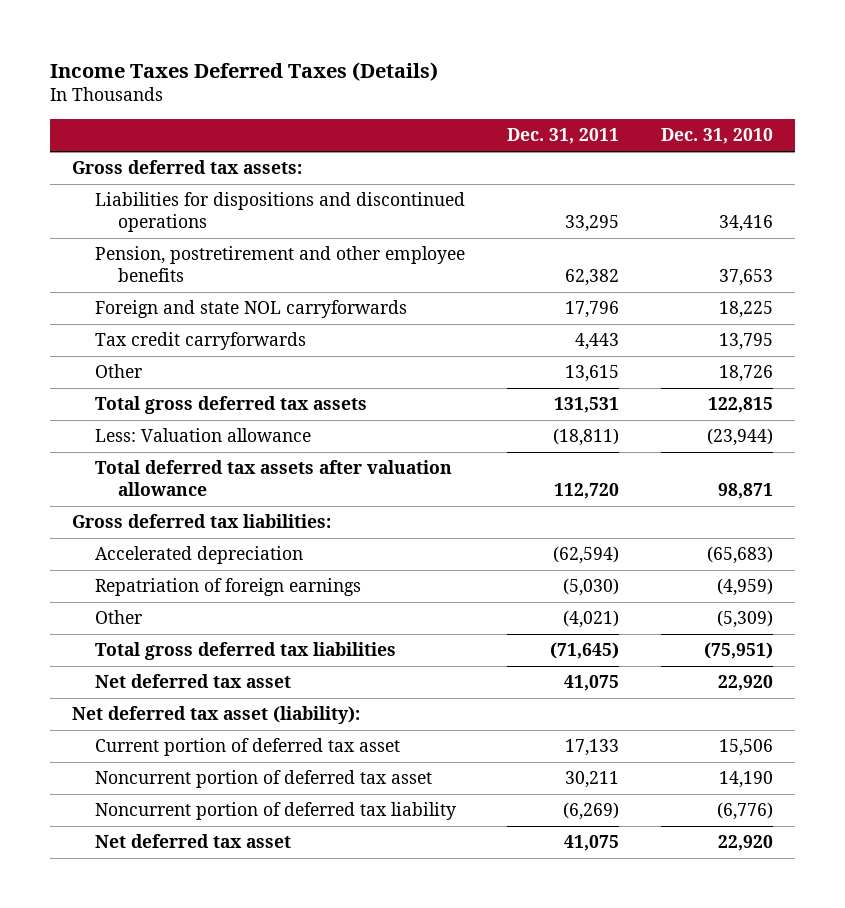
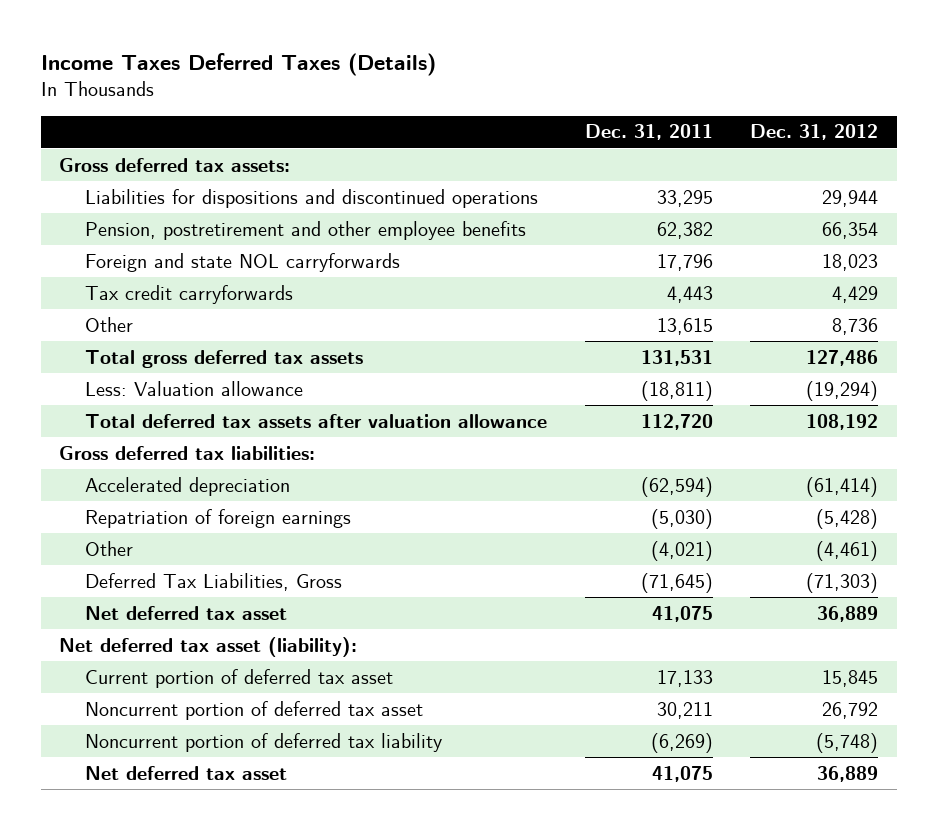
[661,128,774,145] Dec. 31, 2010 -> none
none -> [750,124,879,141] Dec. 31, 2012
[94,642,396,661] Total gross deferred tax liabilities -> [85,572,343,591] Deferred Tax Liabilities, Gross

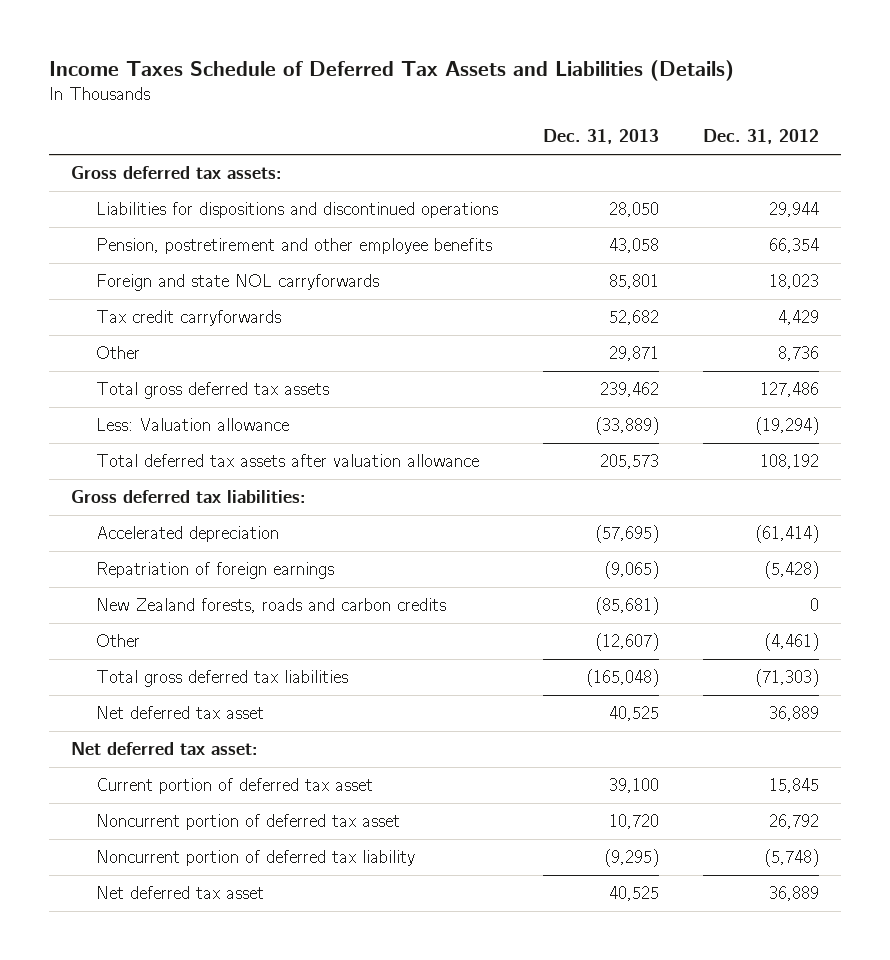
[40,53,436,77] Income Taxes Deferred Taxes (Details) -> [48,60,734,82] Income Taxes Schedule of Deferred Tax Assets and Liabilities (Details)
[584,124,713,141] Dec. 31, 2011 -> none
none -> [542,129,659,145] Dec. 31, 2013
none -> [96,598,447,614] New Zealand forests, roads and carbon credits
[85,572,343,591] Deferred Tax Liabilities, Gross -> [96,670,349,688] Total gross deferred tax liabilities
[59,636,358,657] Net deferred tax asset (liability): -> [70,742,258,756] Net deferred tax asset:

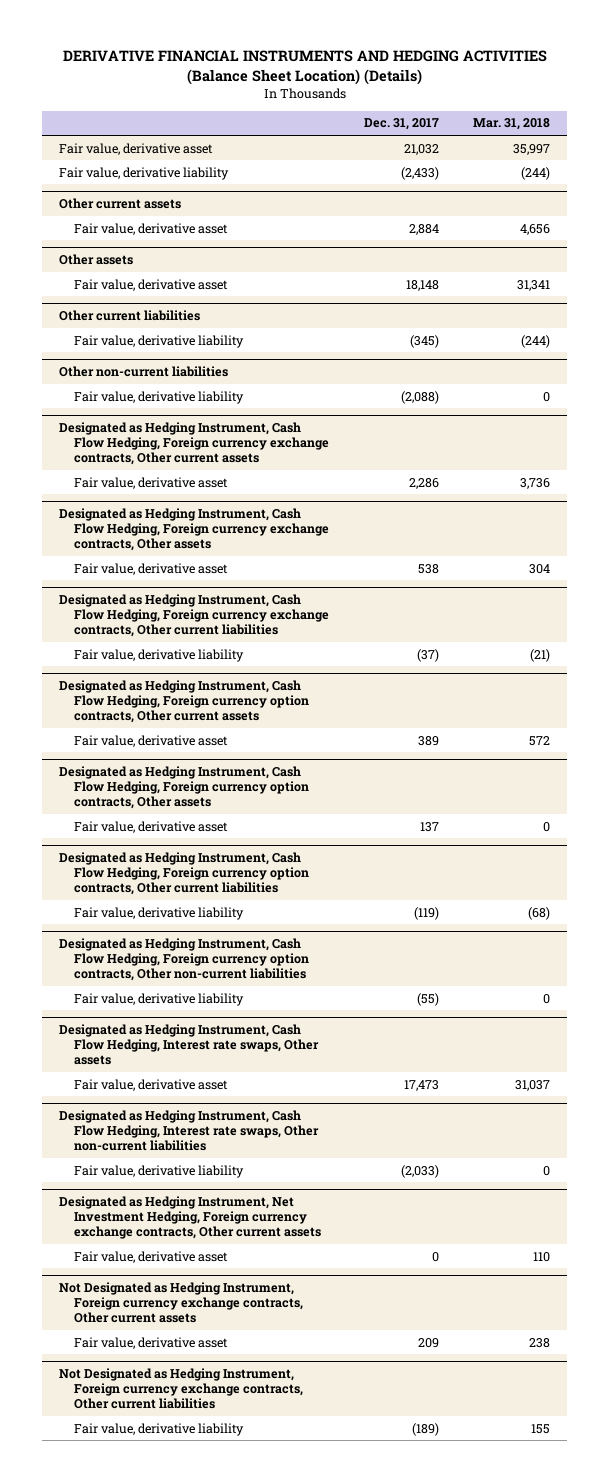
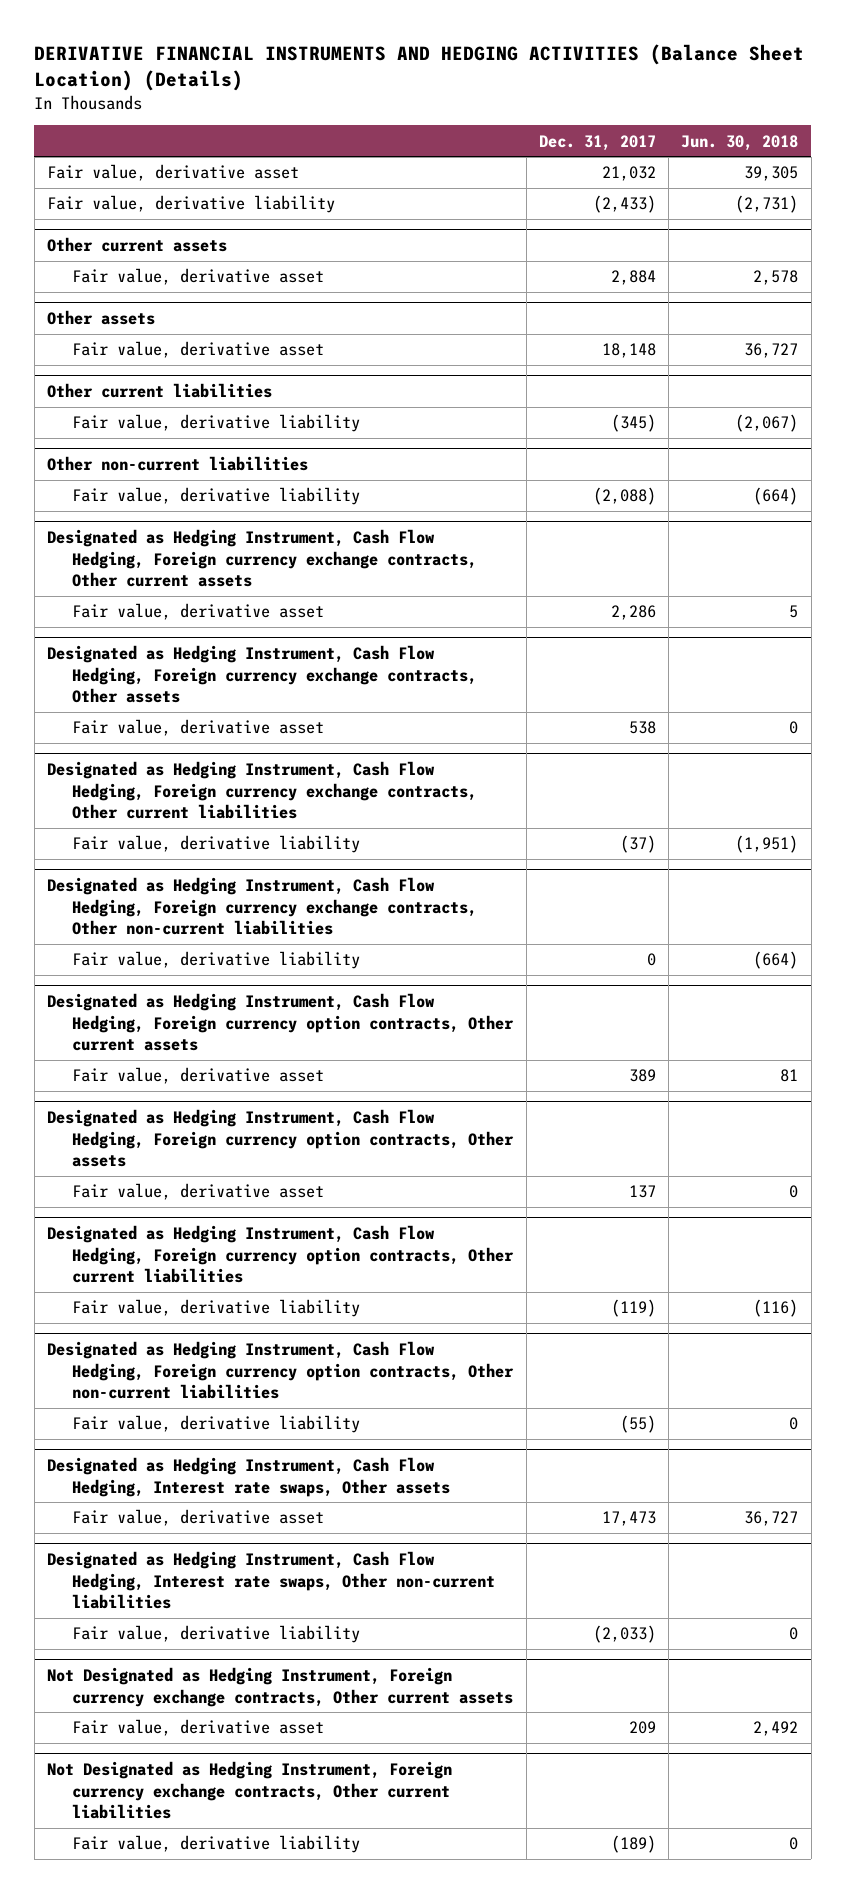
[473,118,551,131] Mar. 31, 2018 -> none
none -> [681,134,799,151] Jun. 30, 2018
none -> [47,877,478,936] Designated as Hedging Instrument, Cash Flow Hedging, Foreign currency exchange contracts, Other non-current liabilities
none -> [72,951,361,970] Fair value, derivative liability
[59,1196,322,1240] Designated as Hedging Instrument, Net Investment Hedging, Foreign currency exchange contracts, Other current assets -> none
[74,1250,229,1263] Fair value, derivative asset -> none

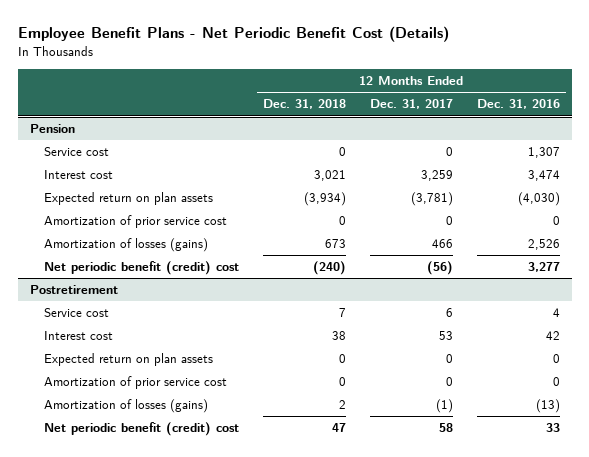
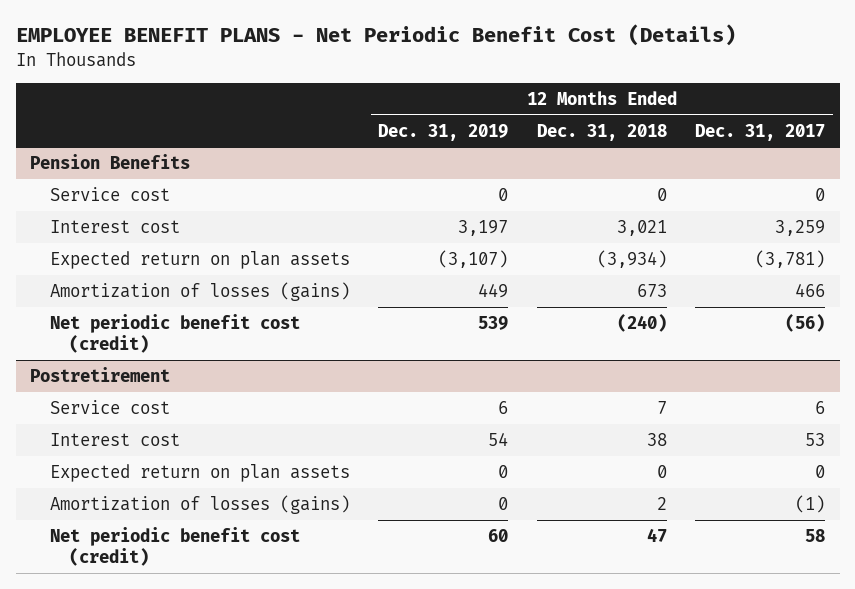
[17,25,449,42] Employee Benefit Plans - Net Periodic Benefit Cost (Details) -> [15,24,736,47] EMPLOYEE BENEFIT PLANS - Net Periodic Benefit Cost (Details)
[476,99,560,110] Dec. 31, 2016 -> none
none -> [378,123,509,141] Dec. 31, 2019
[29,124,75,134] Pension -> [30,153,191,169] Pension Benefits
[44,215,228,229] Amortization of prior service cost -> none
[44,261,240,276] Net periodic benefit (credit) cost -> [49,313,300,353] Net periodic benefit cost (credit)
[44,376,228,390] Amortization of prior service cost -> none
[44,422,240,437] Net periodic benefit (credit) cost -> [49,526,300,566] Net periodic benefit cost (credit)

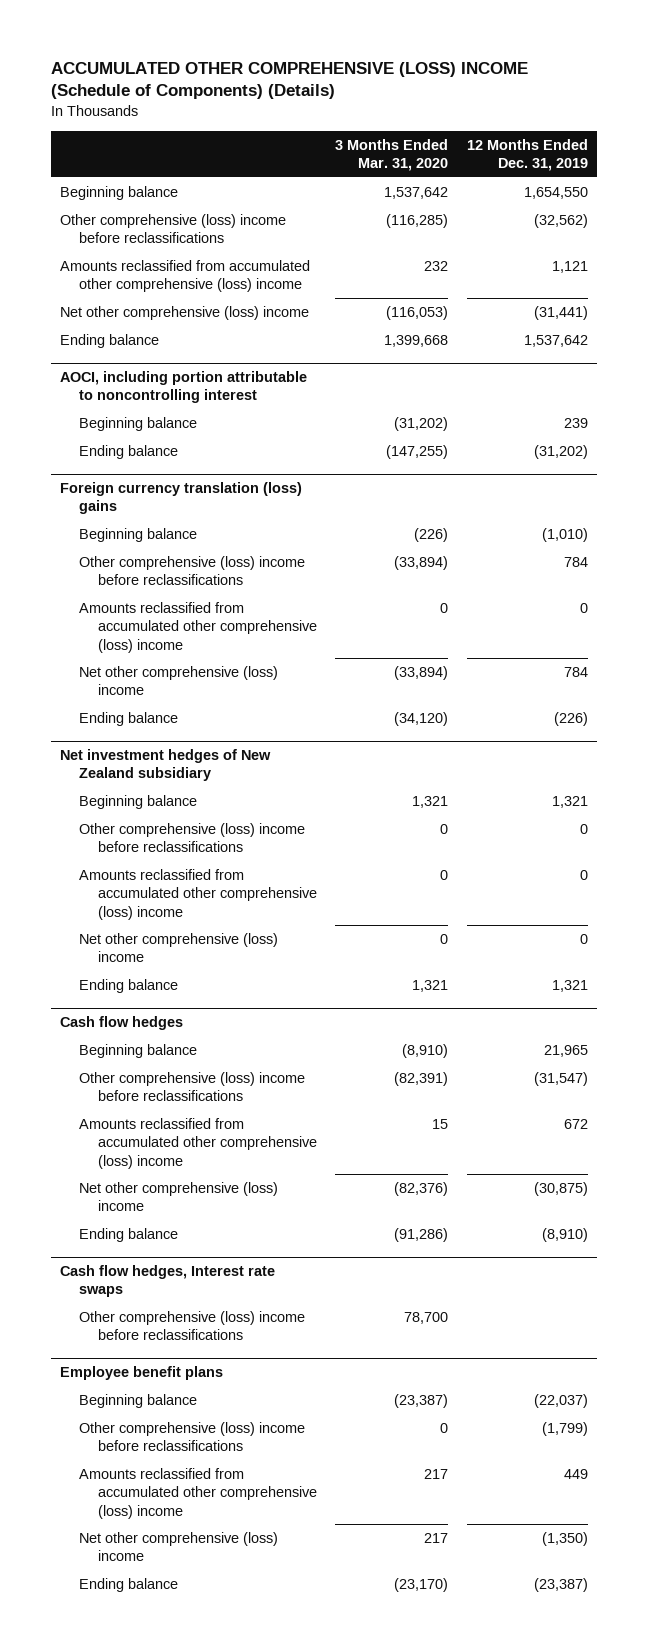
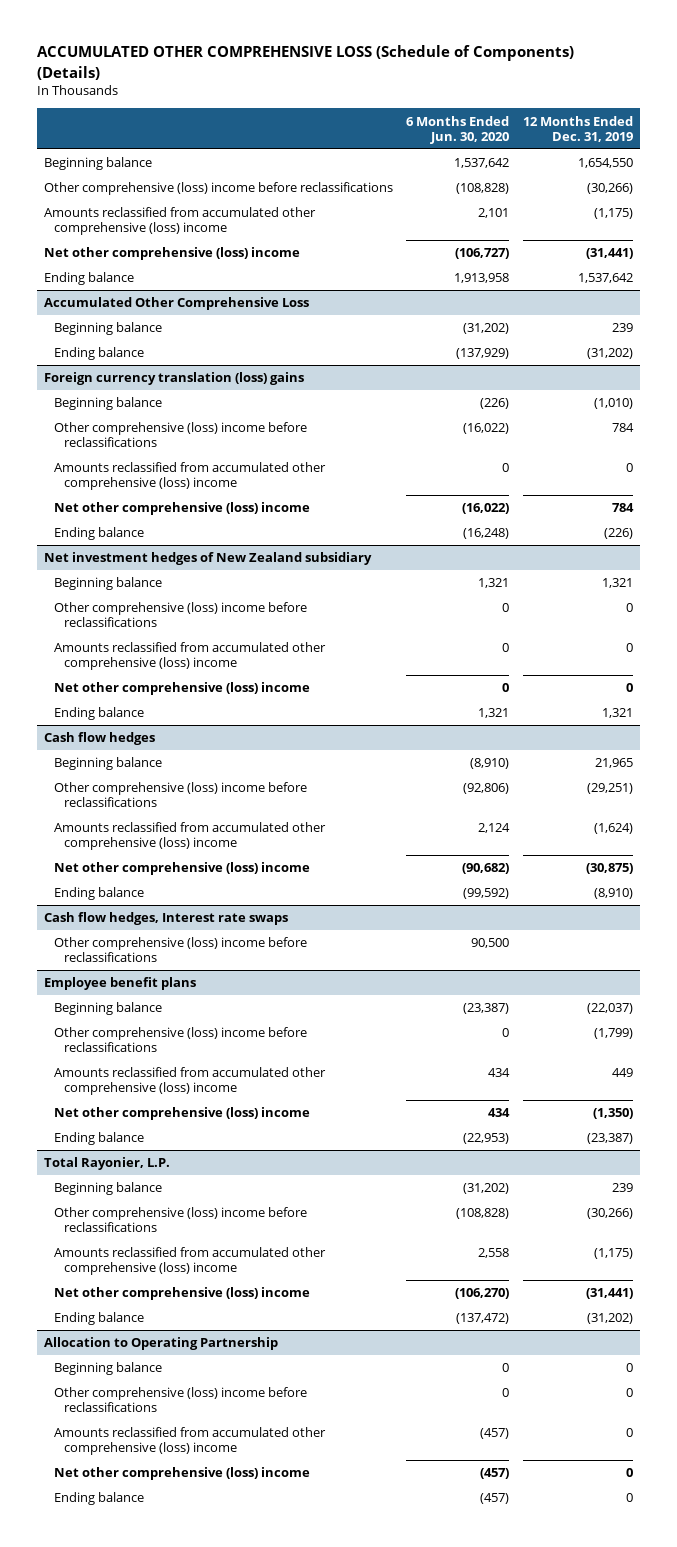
[51,61,529,100] ACCUMULATED OTHER COMPREHENSIVE (LOSS) INCOME (Schedule of Components) (Details) -> [37,45,575,80] ACCUMULATED OTHER COMPREHENSIVE LOSS (Schedule of Components) (Details)
[335,138,449,171] 3 Months Ended Mar. 31, 2020 -> none
none -> [406,115,510,144] 6 Months Ended Jun. 30, 2020
[533,213,588,228] (32,562) -> [586,183,633,195] (30,266)
[551,260,588,273] 1,121 -> [593,208,633,220] (1,175)
[60,371,308,404] AOCI, including portion attributable to noncontrolling interest -> none
none -> [43,297,309,311] Accumulated Other Comprehensive Loss
[533,1071,588,1086] (31,547) -> [586,783,633,795] (29,251)
[563,1118,588,1129] 672 -> [593,823,633,835] (1,624)
none -> [43,1157,170,1171] Total Rayonier, L.P.
none -> [53,1182,162,1196] Beginning balance
none -> [53,1207,307,1233] Other comprehensive (loss) income before reclassifications
none -> [53,1247,326,1276] Amounts reclassified from accumulated other comprehensive (loss) income
none -> [53,1287,310,1301] Net other comprehensive (loss) income
none -> [53,1312,144,1326] Ending balance
none -> [43,1337,278,1351] Allocation to Operating Partnership
none -> [53,1362,162,1376] Beginning balance
none -> [53,1387,307,1413] Other comprehensive (loss) income before reclassifications
none -> [53,1427,326,1456] Amounts reclassified from accumulated other comprehensive (loss) income
none -> [53,1467,310,1481] Net other comprehensive (loss) income
none -> [53,1492,144,1506] Ending balance

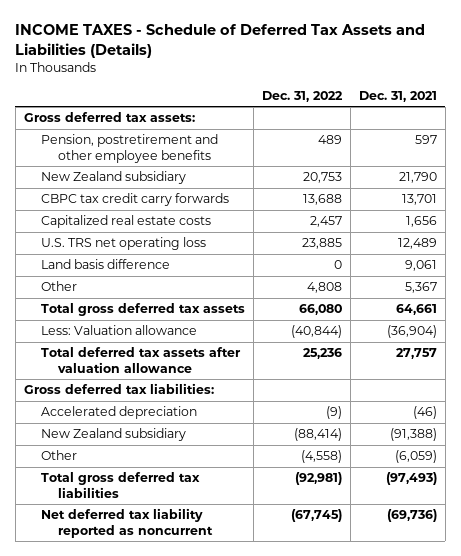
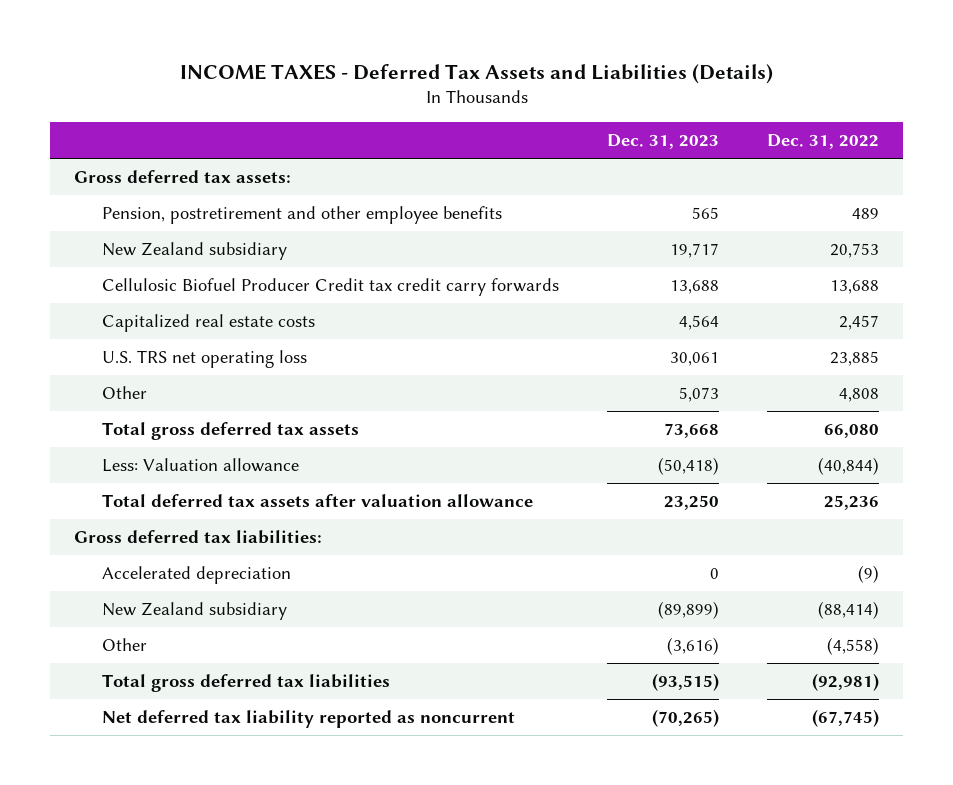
[15,23,426,58] INCOME TAXES - Schedule of Deferred Tax Assets and Liabilities (Details) -> [179,63,773,84] INCOME TAXES - Deferred Tax Assets and Liabilities (Details)
[358,90,437,102] Dec. 31, 2021 -> none
none -> [607,133,720,149] Dec. 31, 2023
[40,193,229,207] CBPC tax credit carry forwards -> [102,278,560,297] Cellulosic Biofuel Producer Credit tax credit carry forwards
[40,259,170,270] Land basis difference -> none

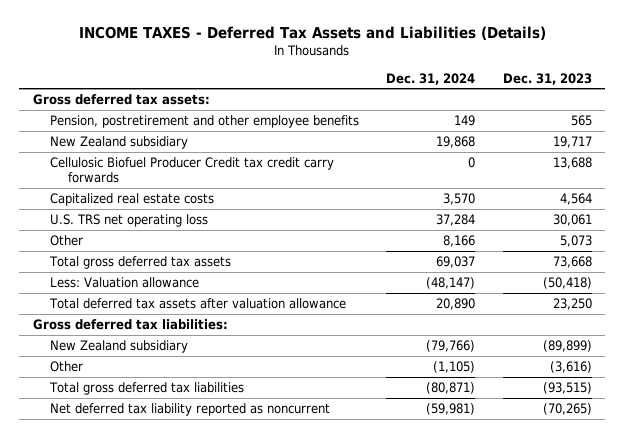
[767,133,880,149] Dec. 31, 2022 -> none
none -> [386,72,476,85] Dec. 31, 2024
[102,566,292,585] Accelerated depreciation -> none

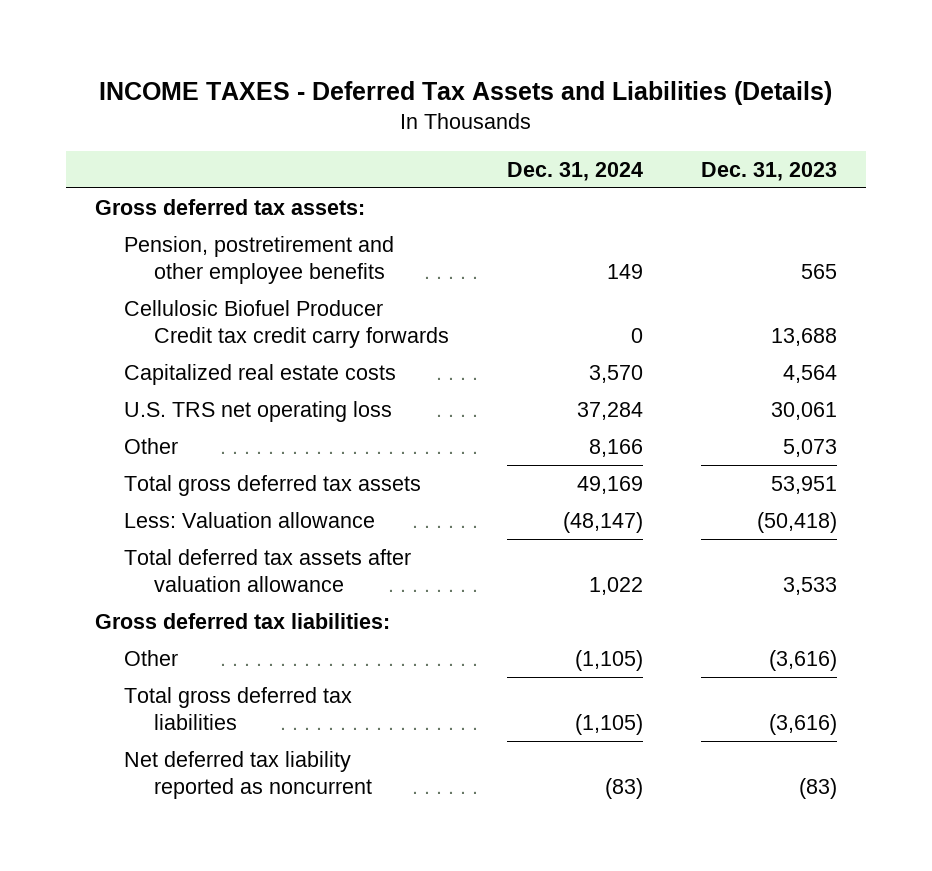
[50,135,189,149] New Zealand subsidiary -> none
[436,255,476,268] 69,037 -> [576,475,643,494] 49,169
[552,255,592,268] 73,668 -> [770,475,837,494] 53,951
[436,297,476,310] 20,890 -> [588,577,643,596] 1,022
[552,297,592,310] 23,250 -> [782,577,837,596] 3,533
[50,339,189,353] New Zealand subsidiary -> none
[426,381,476,394] (80,871) -> [574,714,643,736] (1,105)
[542,381,592,394] (93,515) -> [768,714,837,736] (3,616)
[426,402,476,415] (59,981) -> [604,778,643,800] (83)
[542,402,592,415] (70,265) -> [798,778,837,800] (83)

